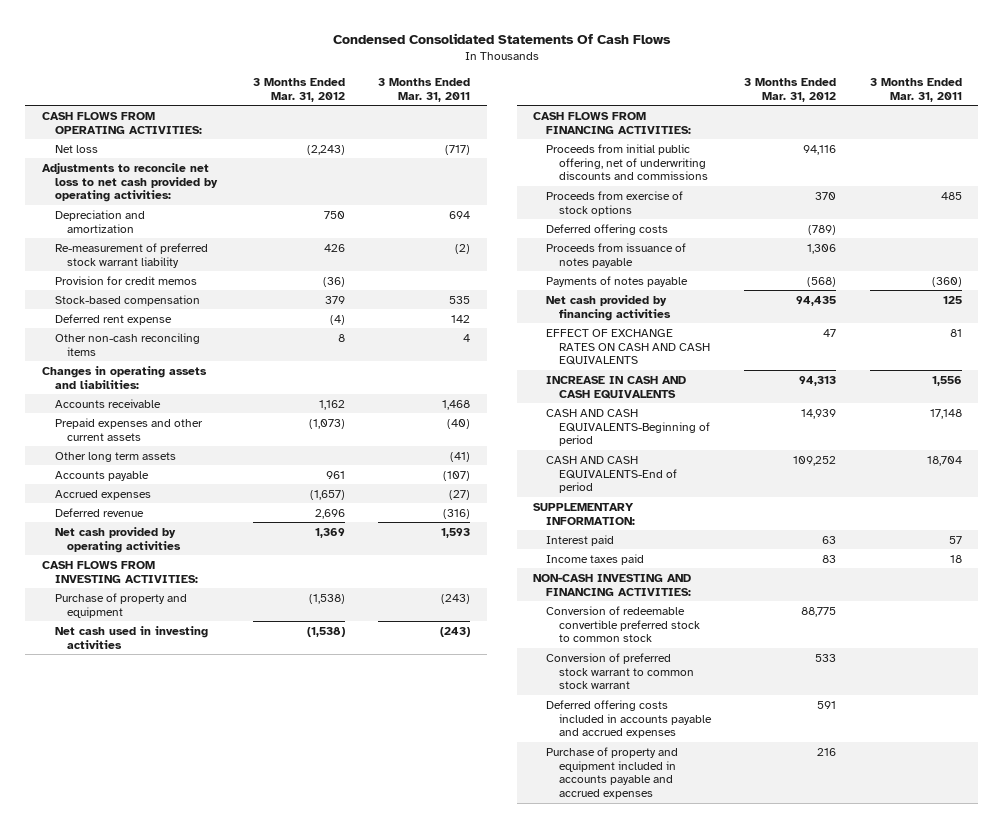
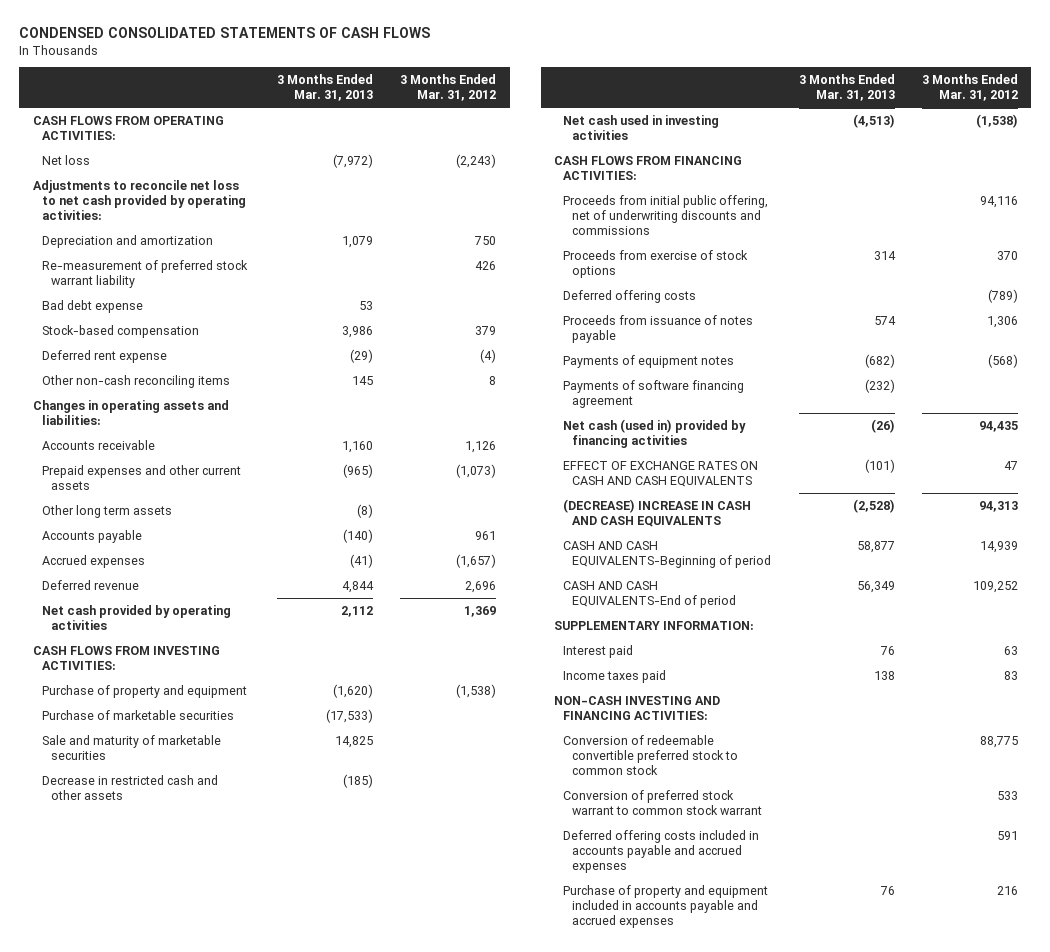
[332,32,671,44] Condensed Consolidated Statements Of Cash Flows -> [19,27,431,39] CONDENSED CONSOLIDATED STATEMENTS OF CASH FLOWS
[378,77,471,102] 3 Months Ended Mar. 31, 2011 -> none
none -> [277,73,374,102] 3 Months Ended Mar. 31, 2013
[54,275,197,285] Provision for credit memos -> none
none -> [41,299,143,313] Bad debt expense
[318,399,345,410] 1,162 -> [465,440,497,453] 1,126
none -> [41,709,234,720] Purchase of marketable securities
none -> [41,734,221,760] Sale and maturity of marketable securities
none -> [41,774,218,800] Decrease in restricted cash and other assets
[546,275,689,287] Payments of notes payable -> [563,354,735,368] Payments of equipment notes
none -> [563,379,745,408] Payments of software financing agreement
[546,294,671,321] Net cash provided by financing activities -> [563,418,747,448] Net cash (used in) provided by financing activities
[546,375,687,399] INCREASE IN CASH AND CASH EQUIVALENTS -> [563,498,752,527] (DECREASE) INCREASE IN CASH AND CASH EQUIVALENTS

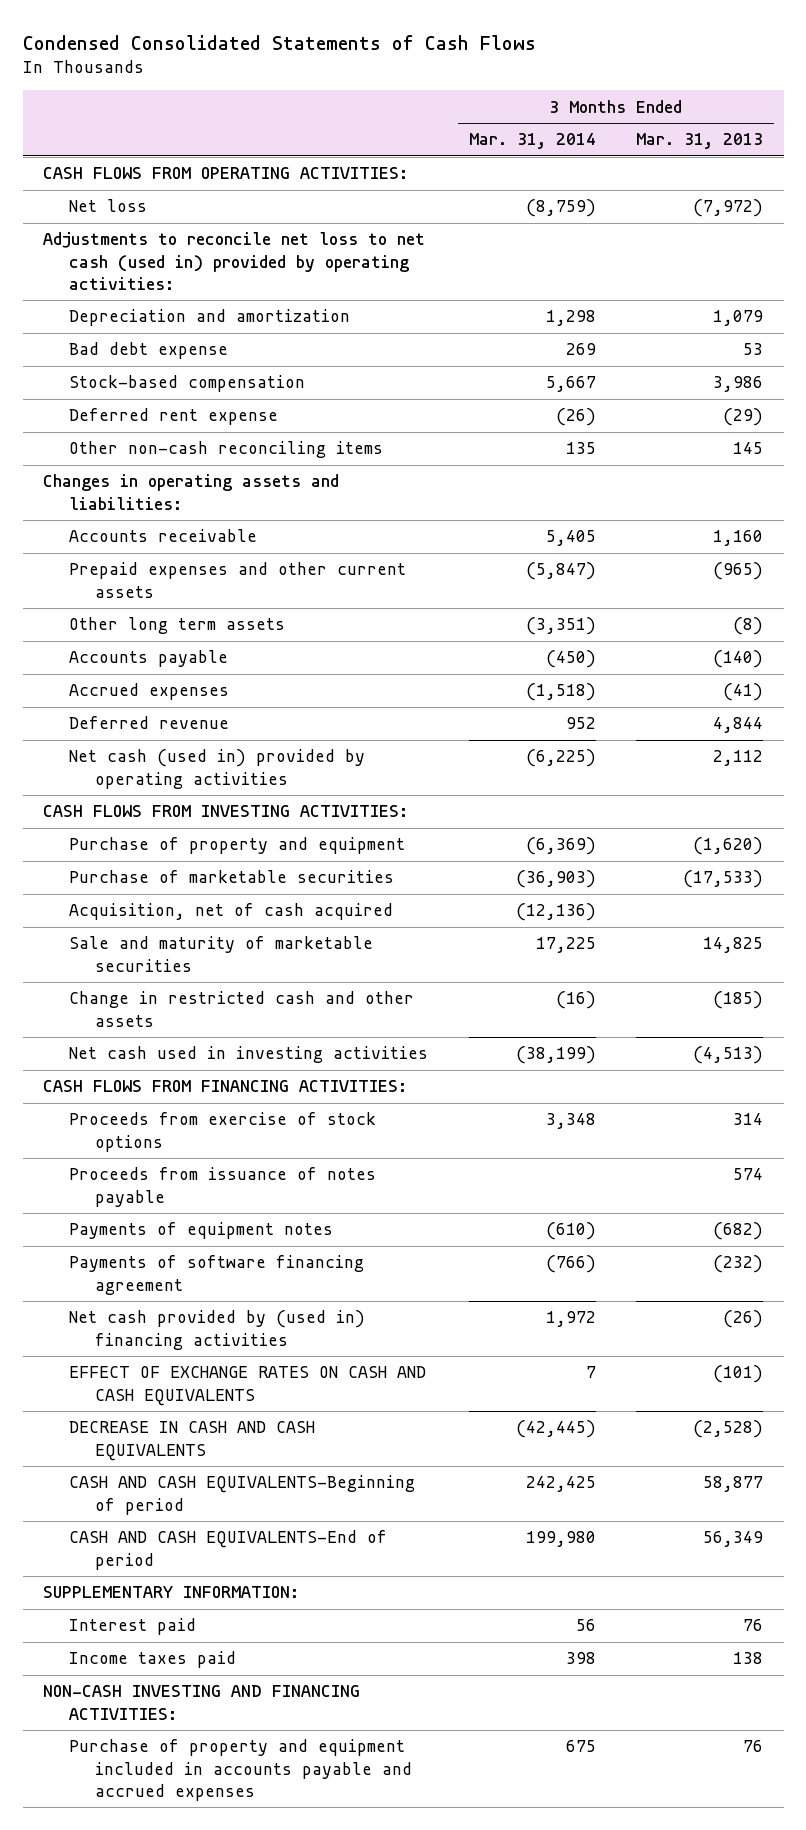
[19,27,431,39] CONDENSED CONSOLIDATED STATEMENTS OF CASH FLOWS -> [22,34,536,50] Condensed Consolidated Statements of Cash Flows
[400,73,497,102] 3 Months Ended Mar. 31, 2012 -> none
none -> [468,133,596,150] Mar. 31, 2014
[32,179,246,221] Adjustments to reconcile net loss to net cash provided by operating activities: -> [42,232,425,290] Adjustments to reconcile net loss to net cash (used in) provided by operating activities:
[41,259,248,288] Re-measurement of preferred stock warrant liability -> none
[41,604,231,630] Net cash provided by operating activities -> [68,749,365,789] Net cash (used in) provided by operating activities
none -> [68,903,393,921] Acquisition, net of cash acquired
[41,774,218,800] Decrease in restricted cash and other assets -> [68,991,414,1027] Change in restricted cash and other assets
[563,194,769,236] Proceeds from initial public offering, net of underwriting discounts and commissions -> none
[563,289,697,303] Deferred offering costs -> none
[563,418,747,448] Net cash (used in) provided by financing activities -> [68,1310,365,1350] Net cash provided by (used in) financing activities
[563,498,752,527] (DECREASE) INCREASE IN CASH AND CASH EQUIVALENTS -> [68,1421,315,1461] DECREASE IN CASH AND CASH EQUIVALENTS
[563,734,739,776] Conversion of redeemable convertible preferred stock to common stock -> none
[563,789,763,815] Conversion of preferred stock warrant to common stock warrant -> none
[563,829,760,874] Deferred offering costs included in accounts payable and accrued expenses -> none

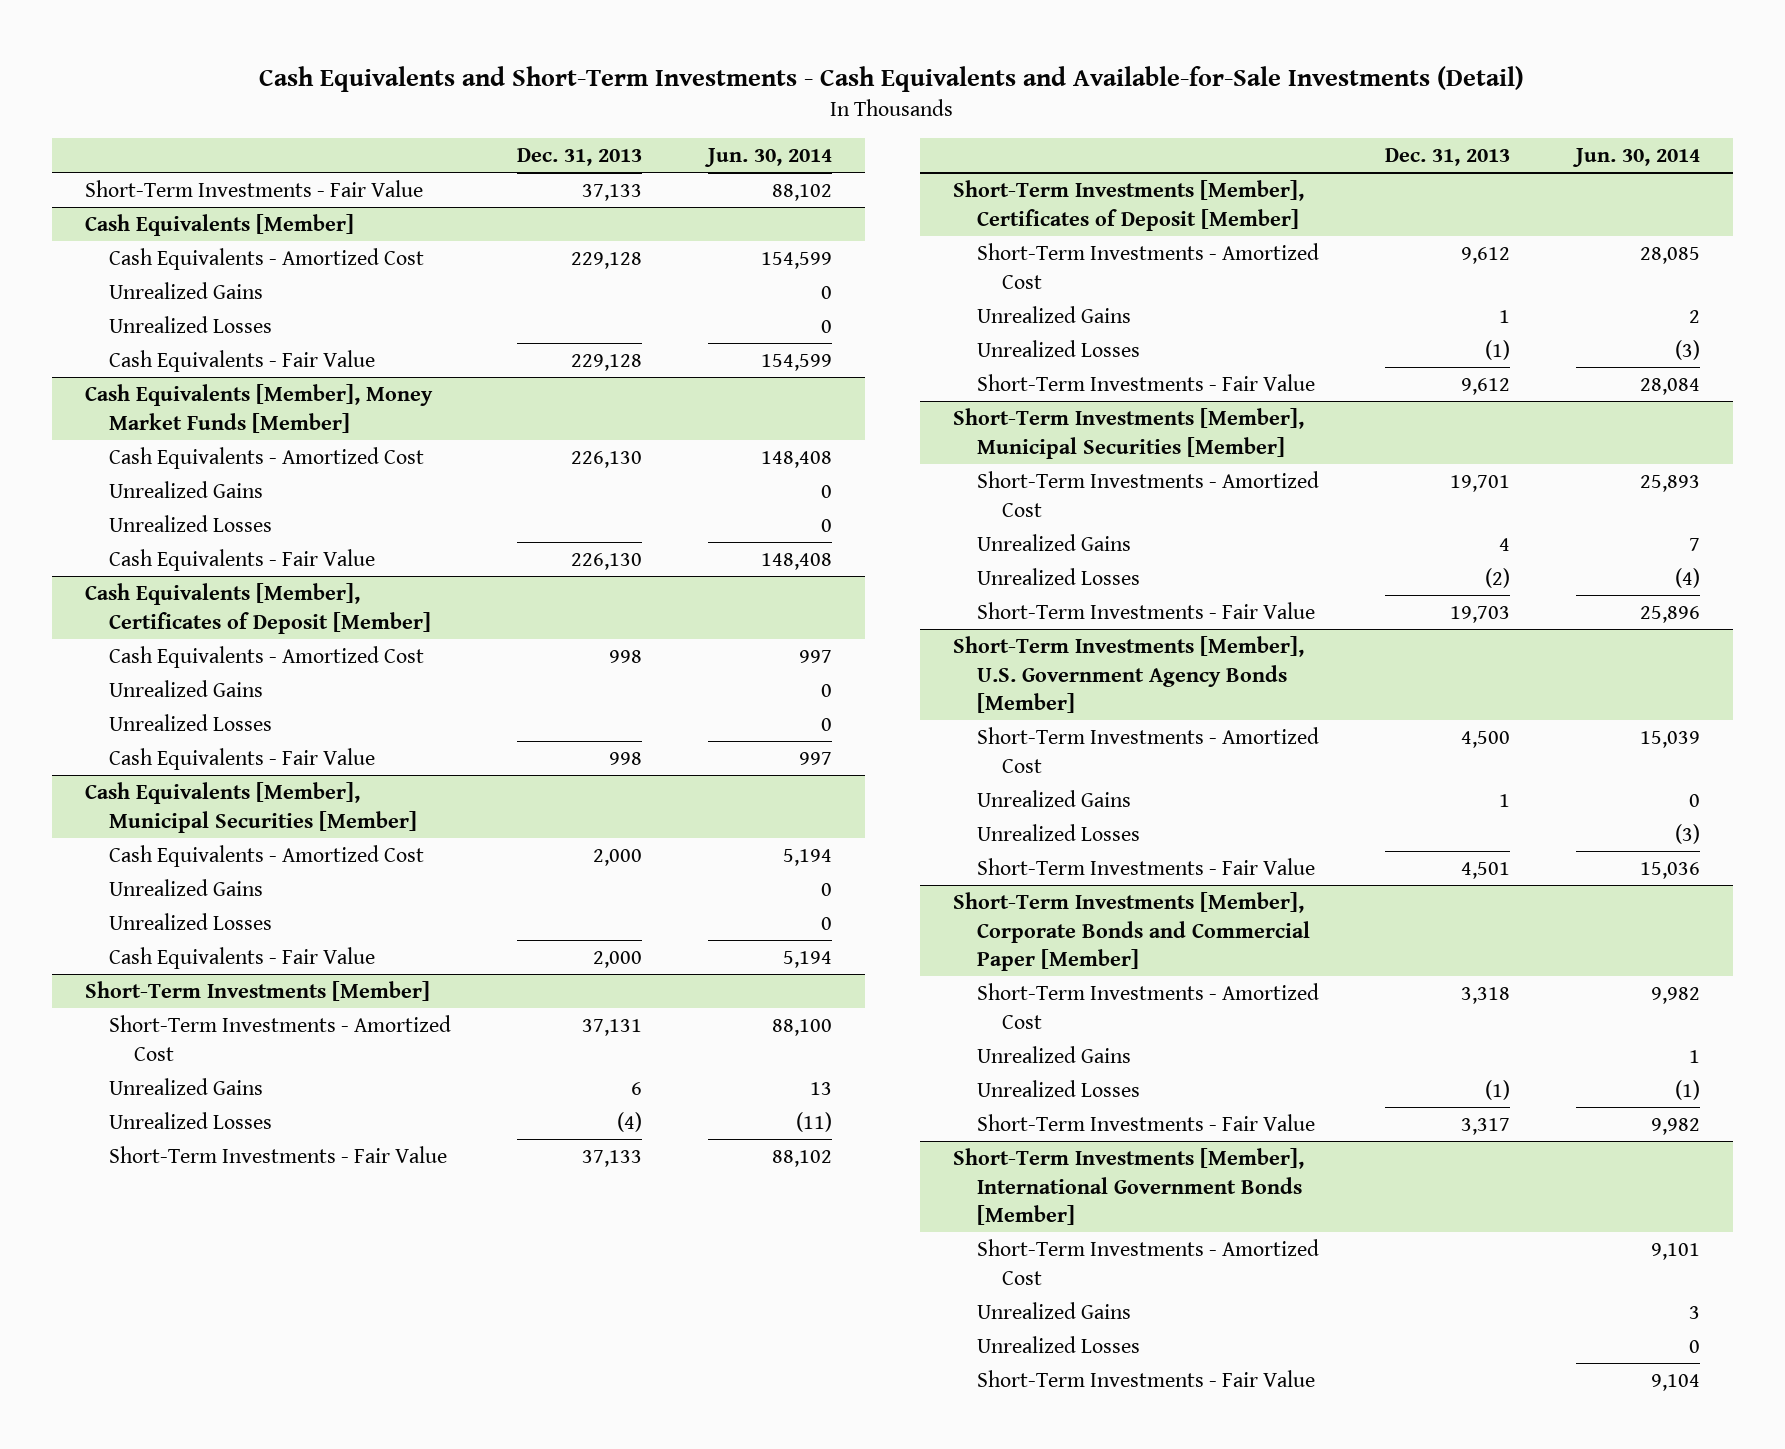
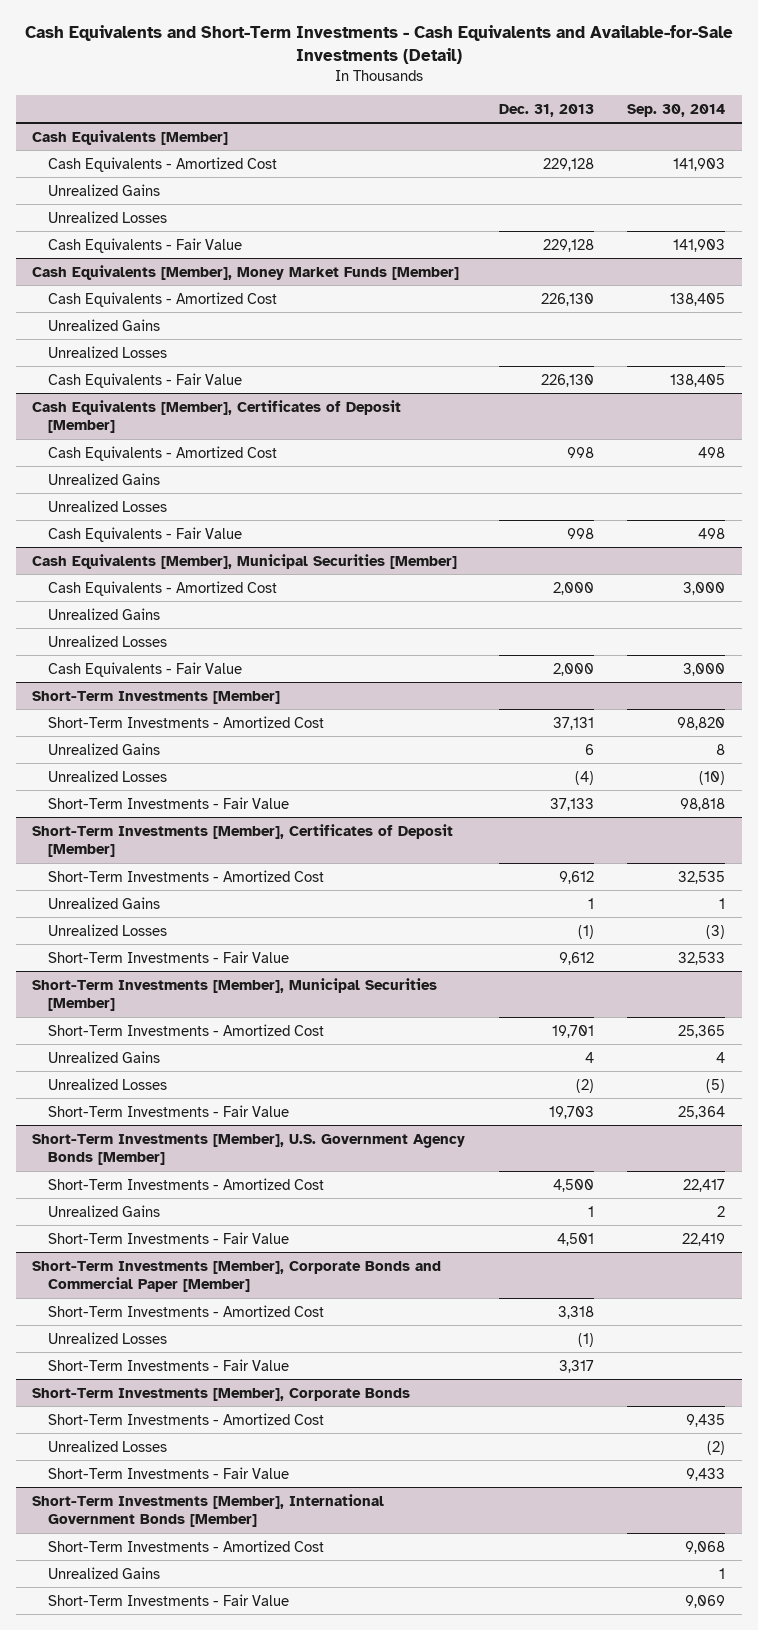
[704,147,833,167] Jun. 30, 2014 -> none
none -> [627,103,726,117] Sep. 30, 2014
[84,179,423,197] Short-Term Investments - Fair Value -> none
[977,823,1141,841] Unrealized Losses -> none
[977,1045,1132,1063] Unrealized Gains -> none
none -> [32,1387,411,1401] Short-Term Investments [Member], Corporate Bonds
none -> [48,1412,325,1425] Short-Term Investments - Amortized Cost
none -> [48,1439,168,1452] Unrealized Losses
none -> [48,1466,290,1479] Short-Term Investments - Fair Value
[977,1335,1141,1353] Unrealized Losses -> none

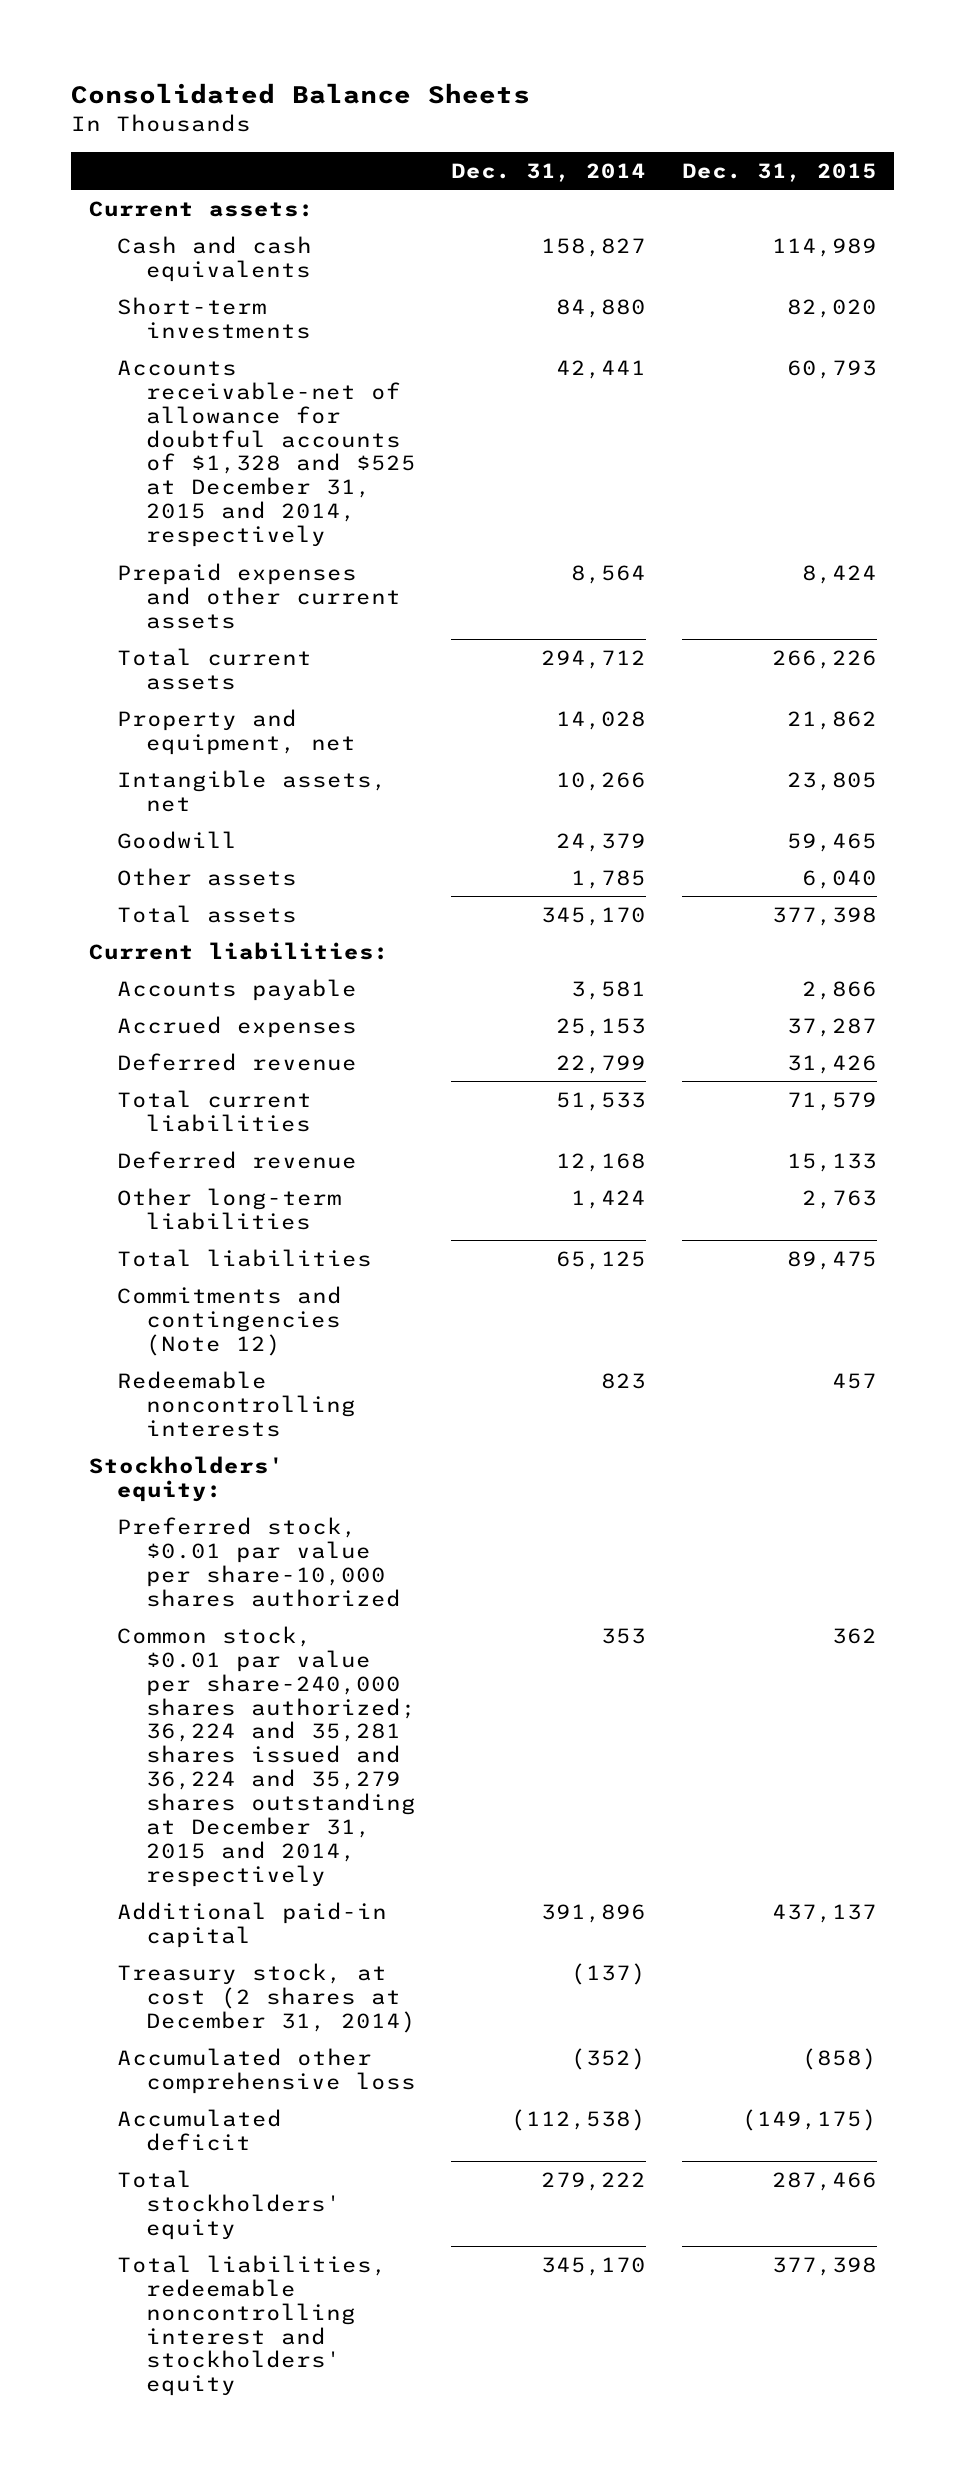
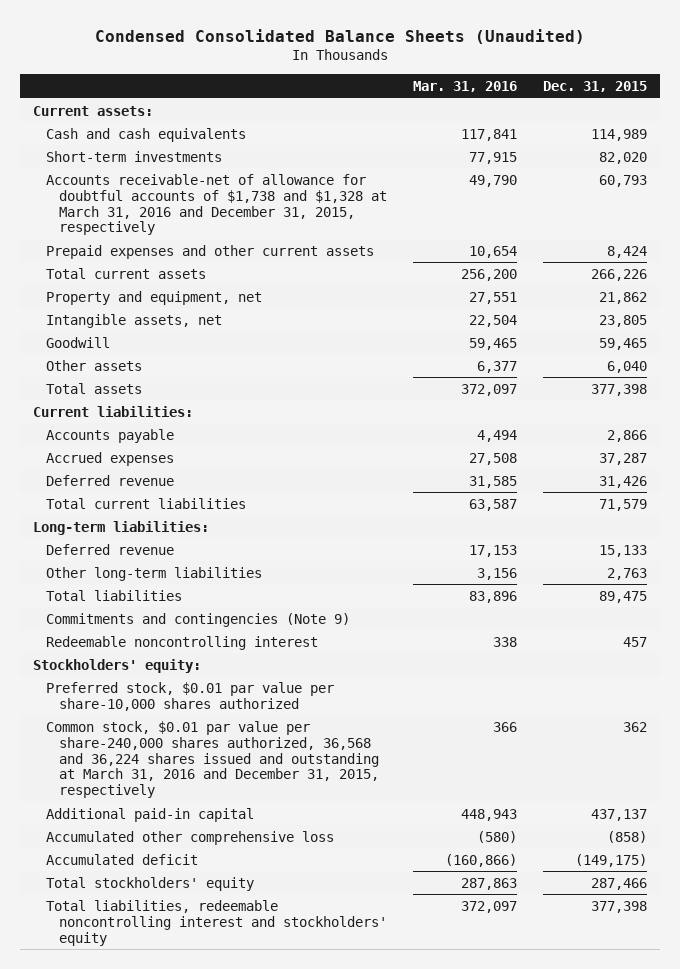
[71,83,531,105] Consolidated Balance Sheets -> [95,28,586,44] Condensed Consolidated Balance Sheets (Unaudited)
[451,162,647,182] Dec. 31, 2014 -> none
none -> [412,80,517,92] Mar. 31, 2016
[117,359,416,548] Accounts receivable-net of allowance for doubtful accounts of $1,328 and $525 at December 31, 2015 and 2014, respectively -> [46,173,388,236] Accounts receivable-net of allowance for doubtful accounts of $1,738 and $1,328 at March 31, 2016 and December 31, 2015, respectively
none -> [33,520,210,535] Long-term liabilities:
[117,1285,343,1356] Commitments and contingencies (Note 12) -> [46,612,351,627] Commitments and contingencies (Note 9)
[117,1370,356,1437] Redeemable noncontrolling interests -> [46,635,319,650] Redeemable noncontrolling interest
[117,1625,416,1887] Common stock, $0.01 par value per share-240,000 shares authorized; 36,224 and 35,281 shares issued and 36,224 and 35,279 shares outstanding at December 31, 2015 and 2014, respectively -> [46,720,380,799] Common stock, $0.01 par value per share-240,000 shares authorized, 36,568 and 36,224 shares issued and outstanding at March 31, 2016 and December 31, 2015, respectively
[117,1962,416,2033] Treasury stock, at cost (2 shares at December 31, 2014) -> none

